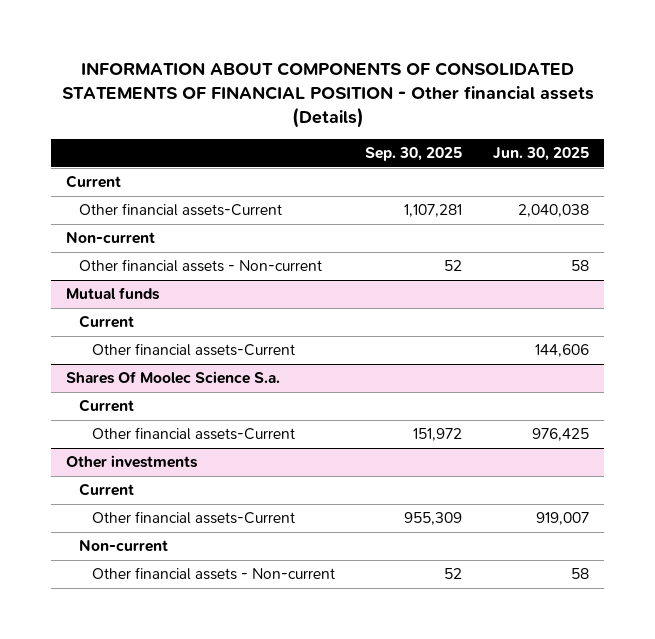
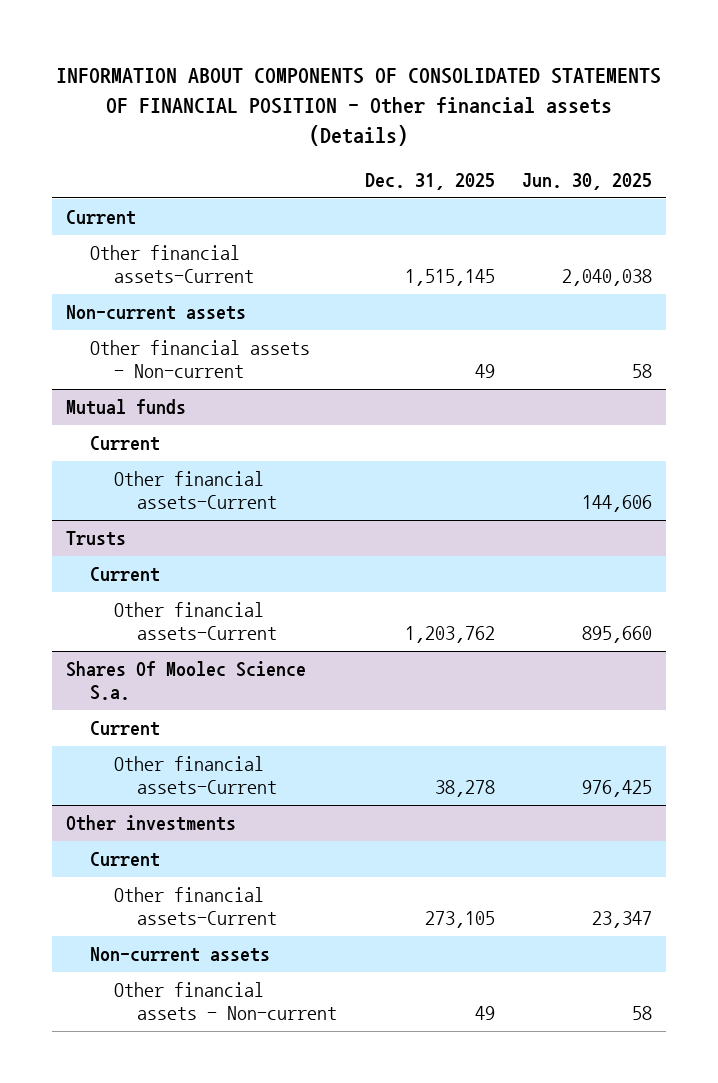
[365,146,463,161] Sep. 30, 2025 -> none
none -> [364,172,495,190] Dec. 31, 2025
[66,232,156,245] Non-current -> [66,305,247,321] Non-current assets
none -> [66,531,127,547] Trusts
none -> [89,567,160,583] Current
none -> [113,602,278,641] Other financial assets-Current
[535,512,589,526] 919,007 -> [591,911,652,929] 23,347
[78,540,168,553] Non-current -> [89,947,270,963] Non-current assets

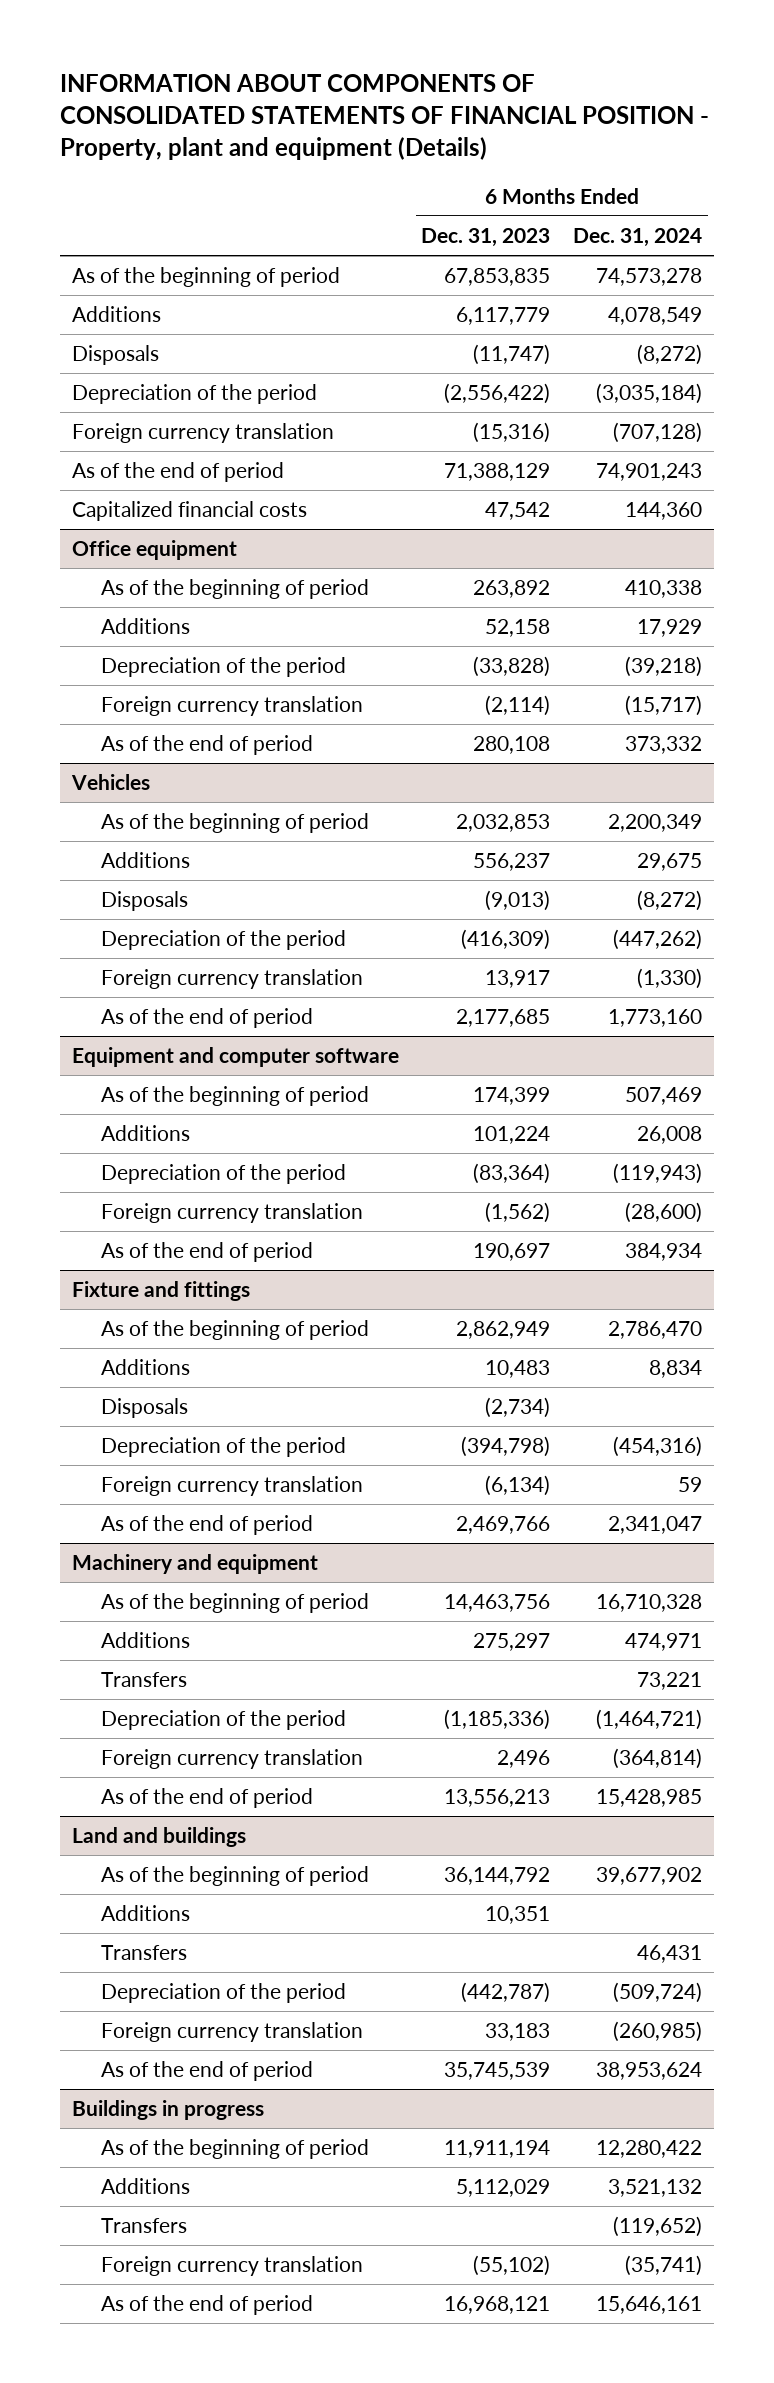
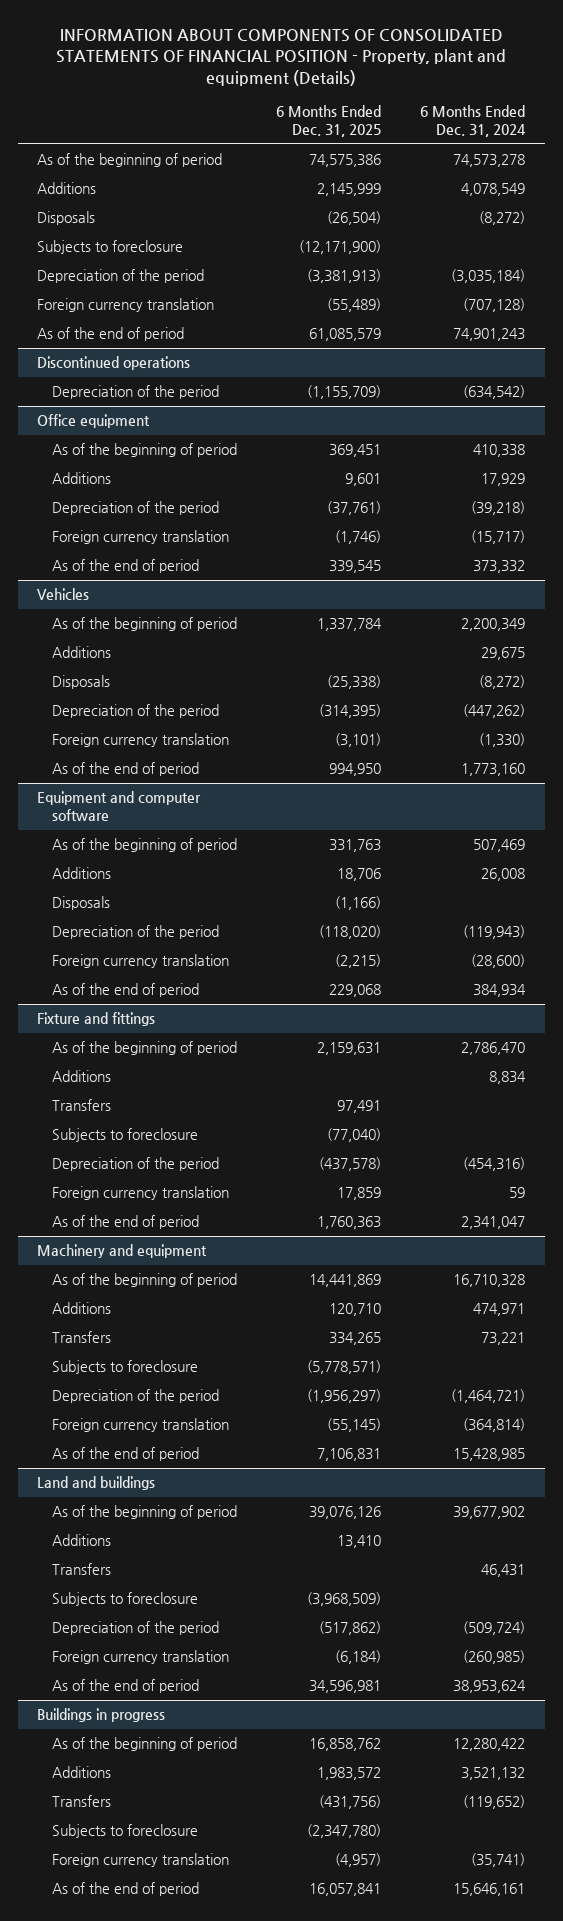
[421,227,551,247] Dec. 31, 2023 -> none
none -> [275,105,381,138] 6 Months Ended Dec. 31, 2025
none -> [37,240,184,255] Subjects to foreclosure
[71,501,307,522] Capitalized financial costs -> none
none -> [37,356,191,371] Discontinued operations
none -> [51,385,219,400] Depreciation of the period
none -> [51,896,110,911] Disposals
[101,1398,189,1419] Disposals -> none
none -> [51,1099,111,1112] Transfers
none -> [51,1128,198,1143] Subjects to foreclosure
none -> [51,1360,198,1375] Subjects to foreclosure
none -> [51,1592,198,1607] Subjects to foreclosure
none -> [51,1824,198,1839] Subjects to foreclosure

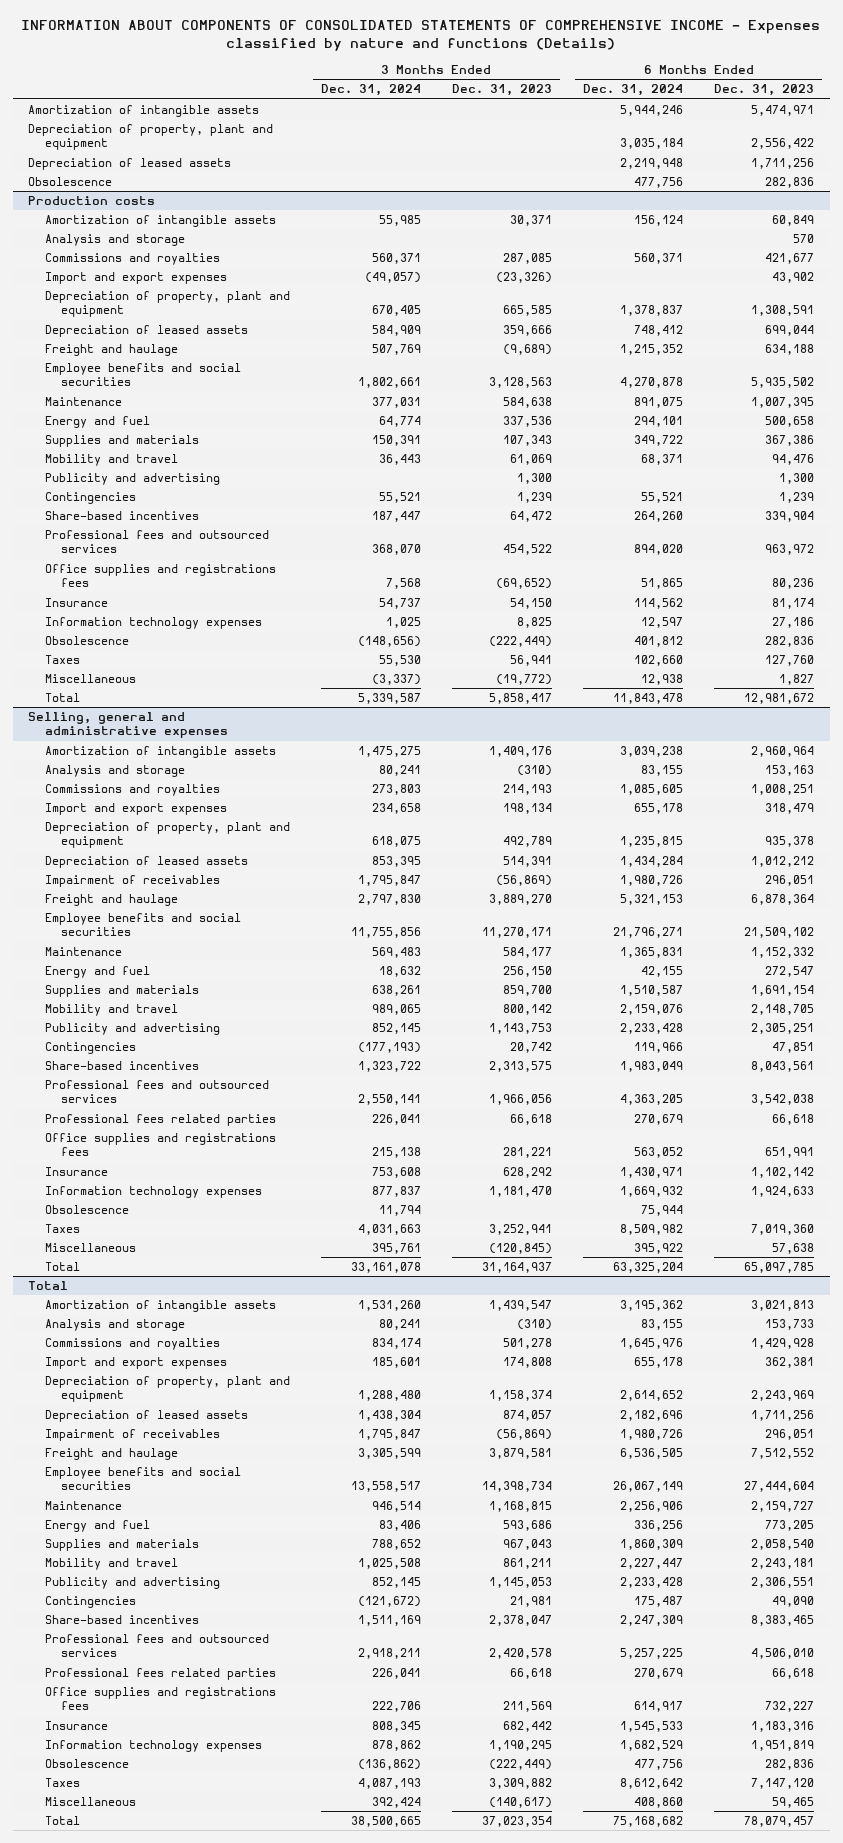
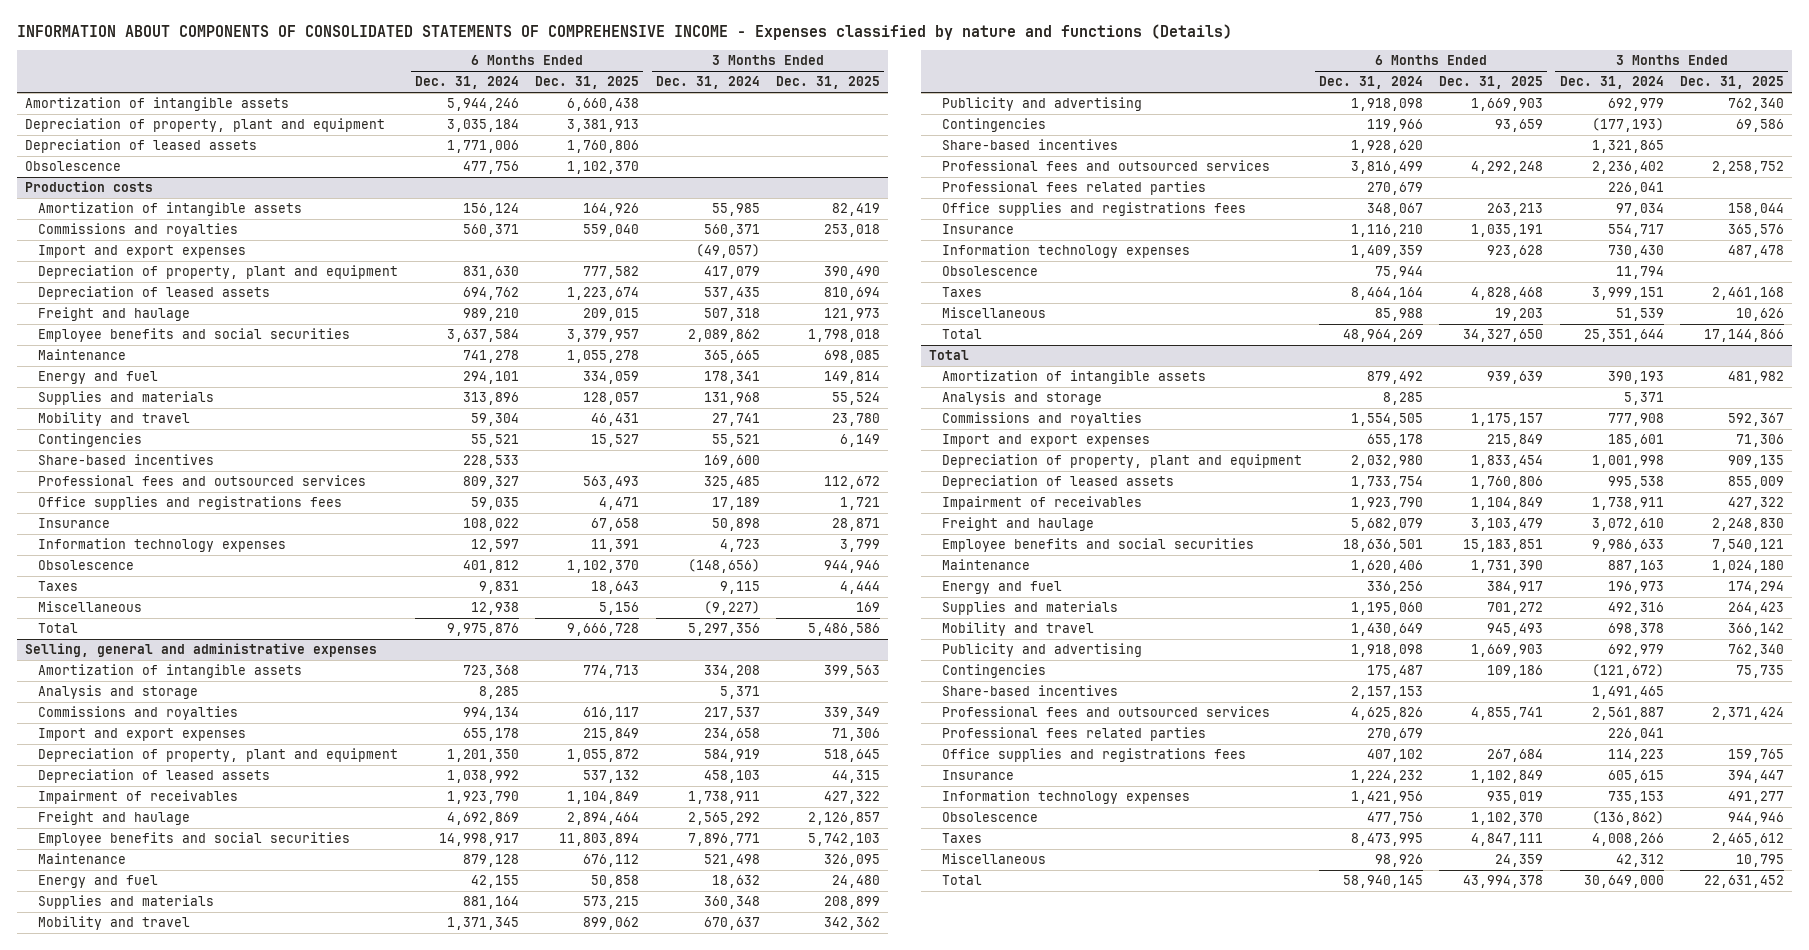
[451,84,552,97] Dec. 31, 2023 -> none
[714,84,815,97] Dec. 31, 2023 -> none
none -> [535,76,640,90] Dec. 31, 2025
none -> [776,76,881,90] Dec. 31, 2025
[620,158,684,170] 2,219,948 -> [446,140,519,154] 1,771,006
[44,234,185,247] Analysis and storage -> none
[44,473,220,486] Publicity and advertising -> none
[371,305,421,317] 670,405 -> [703,266,760,280] 417,079
[620,305,684,317] 1,378,837 -> [462,266,519,280] 831,630
[371,325,421,337] 584,909 -> [703,287,760,301] 537,435
[634,325,684,337] 748,412 -> [462,287,519,301] 694,762
[371,344,421,356] 507,769 -> [703,308,760,322] 507,318
[620,344,684,356] 1,215,352 -> [462,308,519,322] 989,210
[357,377,421,389] 1,802,661 -> [687,329,760,343] 2,089,862
[620,377,684,389] 4,270,878 -> [446,329,519,343] 3,637,584
[371,397,421,409] 377,031 -> [703,350,760,364] 365,665
[634,397,684,409] 891,075 -> [462,350,519,364] 741,278
[378,416,421,428] 64,774 -> [703,371,760,385] 178,341
[371,435,421,447] 150,391 -> [703,392,760,406] 131,968
[634,435,684,447] 349,722 -> [462,392,519,406] 313,896
[378,454,421,466] 36,443 -> [711,413,760,427] 27,741
[641,454,684,466] 68,371 -> [470,413,519,427] 59,304
[371,511,421,523] 187,447 -> [703,455,760,469] 169,600
[634,511,684,523] 264,260 -> [462,455,519,469] 228,533
[371,544,421,556] 368,070 -> [703,476,760,490] 325,485
[634,544,684,556] 894,020 -> [462,476,519,490] 809,327
[385,578,421,590] 7,568 -> [711,497,760,511] 17,189
[641,578,684,590] 51,865 -> [470,497,519,511] 59,035
[378,598,421,610] 54,737 -> [711,518,760,532] 50,898
[634,598,684,610] 114,562 -> [462,518,519,532] 108,022
[385,617,421,629] 1,025 -> [719,539,760,553] 4,723
[378,655,421,667] 55,530 -> [719,581,760,595] 9,115
[634,655,684,667] 102,660 -> [478,581,519,595] 9,831
[371,674,421,686] (3,337) -> [703,601,760,616] (9,227)
[357,693,421,705] 5,339,587 -> [687,623,760,637] 5,297,356
[613,693,684,705] 11,843,478 -> [446,623,519,637] 9,975,876
[357,746,421,758] 1,475,275 -> [703,665,760,679] 334,208
[620,746,684,758] 3,039,238 -> [462,665,519,679] 723,368
[378,765,421,777] 80,241 -> [719,686,760,700] 5,371
[641,765,684,777] 83,155 -> [478,686,519,700] 8,285
[371,784,421,796] 273,803 -> [703,707,760,721] 217,537
[620,784,684,796] 1,085,605 -> [462,707,519,721] 994,134
[371,836,421,848] 618,075 -> [703,749,760,763] 584,919
[620,836,684,848] 1,235,815 -> [446,749,519,763] 1,201,350
[371,856,421,868] 853,395 -> [703,770,760,784] 458,103
[620,856,684,868] 1,434,284 -> [446,770,519,784] 1,038,992
[357,875,421,887] 1,795,847 -> [687,791,760,805] 1,738,911
[620,875,684,887] 1,980,726 -> [446,791,519,805] 1,923,790
[357,894,421,906] 2,797,830 -> [687,812,760,826] 2,565,292
[620,894,684,906] 5,321,153 -> [446,812,519,826] 4,692,869
[350,927,421,939] 11,755,856 -> [687,833,760,847] 7,896,771
[613,927,684,939] 21,796,271 -> [438,833,519,847] 14,998,917
[371,947,421,959] 569,483 -> [703,854,760,868] 521,498
[620,947,684,959] 1,365,831 -> [462,854,519,868] 879,128
[371,985,421,997] 638,261 -> [703,896,760,910] 360,348
[620,985,684,997] 1,510,587 -> [462,896,519,910] 881,164
[371,1004,421,1016] 989,065 -> [703,917,760,931] 670,637
[620,1004,684,1016] 2,159,076 -> [446,917,519,931] 1,371,345
[371,1023,421,1035] 852,145 -> [1607,98,1664,112] 692,979
[620,1023,684,1035] 2,233,428 -> [1350,98,1423,112] 1,918,098
[357,1061,421,1073] 1,323,722 -> [1591,140,1664,154] 1,321,865
[620,1061,684,1073] 1,983,049 -> [1350,140,1423,154] 1,928,620
[357,1094,421,1106] 2,550,141 -> [1591,161,1664,175] 2,236,402
[620,1094,684,1106] 4,363,205 -> [1350,161,1423,175] 3,816,499
[371,1147,421,1159] 215,138 -> [1615,203,1664,217] 97,034
[634,1147,684,1159] 563,052 -> [1366,203,1423,217] 348,067
[371,1167,421,1179] 753,608 -> [1607,224,1664,238] 554,717
[620,1167,684,1179] 1,430,971 -> [1350,224,1423,238] 1,116,210
[371,1186,421,1198] 877,837 -> [1607,245,1664,259] 730,430
[620,1186,684,1198] 1,669,932 -> [1350,245,1423,259] 1,409,359
[357,1224,421,1236] 4,031,663 -> [1591,287,1664,301] 3,999,151
[620,1224,684,1236] 8,509,982 -> [1350,287,1423,301] 8,464,164
[371,1243,421,1255] 395,761 -> [1615,308,1664,322] 51,539
[634,1243,684,1255] 395,922 -> [1374,308,1423,322] 85,988
[350,1262,421,1274] 33,161,078 -> [1583,329,1664,343] 25,351,644
[613,1262,684,1274] 63,325,204 -> [1342,329,1423,343] 48,964,269
[357,1300,421,1312] 1,531,260 -> [1607,371,1664,385] 390,193
[620,1300,684,1312] 3,195,362 -> [1366,371,1423,385] 879,492
[378,1319,421,1331] 80,241 -> [1623,392,1664,406] 5,371
[641,1319,684,1331] 83,155 -> [1382,392,1423,406] 8,285
[371,1338,421,1350] 834,174 -> [1607,413,1664,427] 777,908
[620,1338,684,1350] 1,645,976 -> [1350,413,1423,427] 1,554,505
[357,1390,421,1402] 1,288,480 -> [1591,455,1664,469] 1,001,998
[620,1390,684,1402] 2,614,652 -> [1350,455,1423,469] 2,032,980
[357,1410,421,1422] 1,438,304 -> [1607,476,1664,490] 995,538
[620,1410,684,1422] 2,182,696 -> [1350,476,1423,490] 1,733,754
[357,1429,421,1441] 1,795,847 -> [1591,497,1664,511] 1,738,911
[620,1429,684,1441] 1,980,726 -> [1350,497,1423,511] 1,923,790
[357,1448,421,1460] 3,305,599 -> [1591,518,1664,532] 3,072,610
[620,1448,684,1460] 6,536,505 -> [1350,518,1423,532] 5,682,079
[350,1481,421,1493] 13,558,517 -> [1591,539,1664,553] 9,986,633
[613,1481,684,1493] 26,067,149 -> [1342,539,1423,553] 18,636,501
[371,1501,421,1513] 946,514 -> [1607,560,1664,574] 887,163
[620,1501,684,1513] 2,256,906 -> [1350,560,1423,574] 1,620,406
[378,1520,421,1532] 83,406 -> [1607,581,1664,595] 196,973
[371,1539,421,1551] 788,652 -> [1607,602,1664,616] 492,316
[620,1539,684,1551] 1,860,309 -> [1350,602,1423,616] 1,195,060
[357,1558,421,1570] 1,025,508 -> [1607,623,1664,637] 698,378
[620,1558,684,1570] 2,227,447 -> [1350,623,1423,637] 1,430,649
[371,1577,421,1589] 852,145 -> [1607,644,1664,658] 692,979
[620,1577,684,1589] 2,233,428 -> [1350,644,1423,658] 1,918,098
[357,1615,421,1627] 1,511,169 -> [1591,686,1664,700] 1,491,465
[620,1615,684,1627] 2,247,309 -> [1350,686,1423,700] 2,157,153
[357,1648,421,1660] 2,918,211 -> [1591,707,1664,721] 2,561,887
[620,1648,684,1660] 5,257,225 -> [1350,707,1423,721] 4,625,826
[371,1701,421,1713] 222,706 -> [1607,749,1664,763] 114,223
[634,1701,684,1713] 614,917 -> [1366,749,1423,763] 407,102
[371,1721,421,1733] 808,345 -> [1607,770,1664,784] 605,615
[620,1721,684,1733] 1,545,533 -> [1350,770,1423,784] 1,224,232
[371,1740,421,1752] 878,862 -> [1607,791,1664,805] 735,153
[620,1740,684,1752] 1,682,529 -> [1350,791,1423,805] 1,421,956
[357,1778,421,1790] 4,087,193 -> [1591,833,1664,847] 4,008,266
[620,1778,684,1790] 8,612,642 -> [1350,833,1423,847] 8,473,995
[371,1797,421,1809] 392,424 -> [1615,854,1664,868] 42,312
[634,1797,684,1809] 408,860 -> [1374,854,1423,868] 98,926
[350,1816,421,1828] 38,500,665 -> [1583,875,1664,889] 30,649,000
[613,1816,684,1828] 75,168,682 -> [1342,875,1423,889] 58,940,145

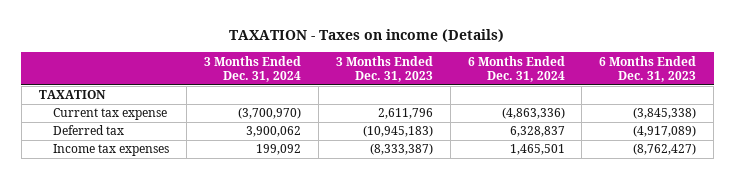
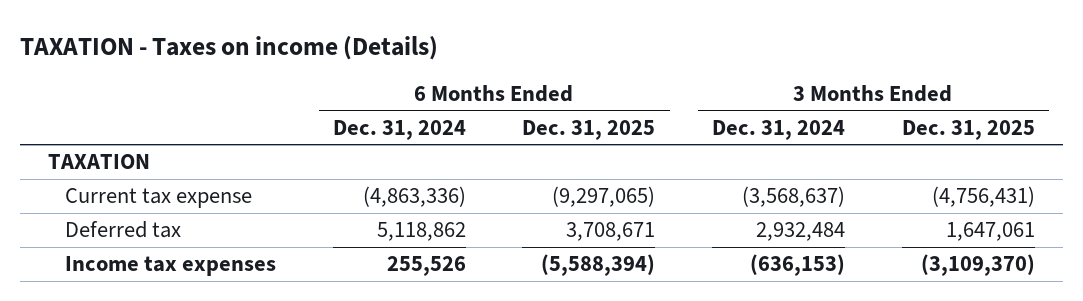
[335,55,433,83] 3 Months Ended Dec. 31, 2023 -> none
[599,55,697,83] 6 Months Ended Dec. 31, 2023 -> none
none -> [522,119,656,140] Dec. 31, 2025
none -> [901,119,1035,140] Dec. 31, 2025
[238,107,302,120] (3,700,970) -> [741,186,845,208] (3,568,637)
[246,126,302,138] 3,900,062 -> [755,222,845,242] 2,932,484
[509,126,565,138] 6,328,837 -> [376,222,466,242] 5,118,862
[256,144,302,156] 199,092 -> [749,254,845,277] (636,153)
[509,144,565,156] 1,465,501 -> [386,256,466,277] 255,526

